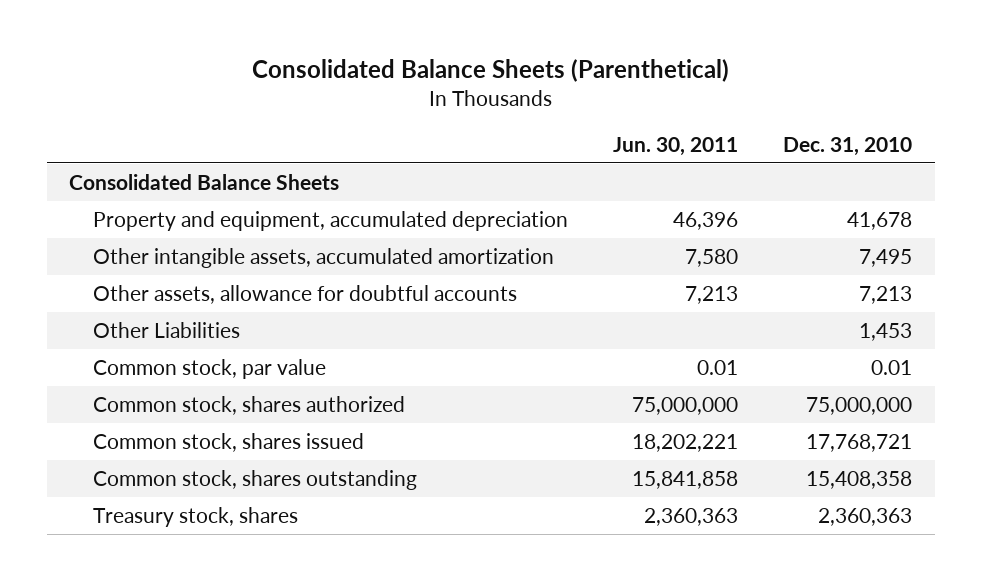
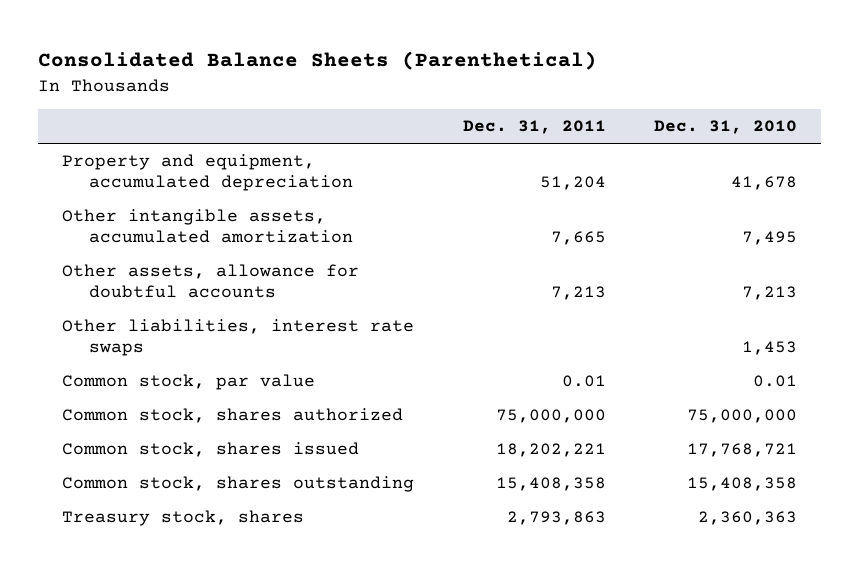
[612,136,738,156] Jun. 30, 2011 -> none
none -> [462,120,606,135] Dec. 31, 2011
[69,173,340,190] Consolidated Balance Sheets -> none
[92,321,240,338] Other Liabilities -> [62,319,415,357] Other liabilities, interest rate swaps

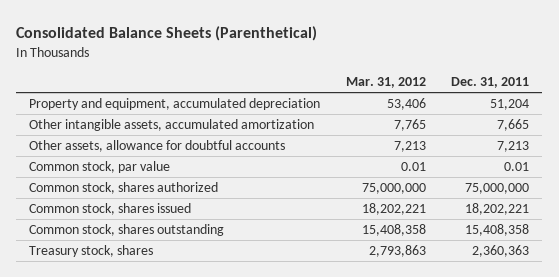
[653,120,797,135] Dec. 31, 2010 -> none
none -> [345,77,426,89] Mar. 31, 2012
[62,319,415,357] Other liabilities, interest rate swaps -> none
[506,511,606,526] 2,793,863 -> [472,245,530,258] 2,360,363

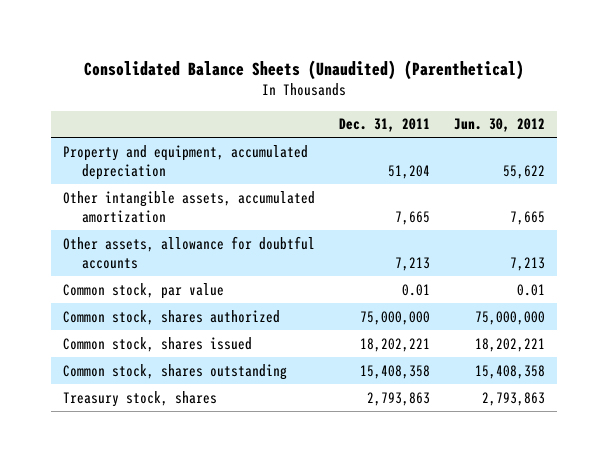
[16,26,318,42] Consolidated Balance Sheets (Parenthetical) -> [84,59,525,80] Consolidated Balance Sheets (Unaudited) (Parenthetical)
[345,77,426,89] Mar. 31, 2012 -> none
none -> [454,118,546,133] Jun. 30, 2012
[472,245,530,258] 2,360,363 -> [367,391,431,406] 2,793,863

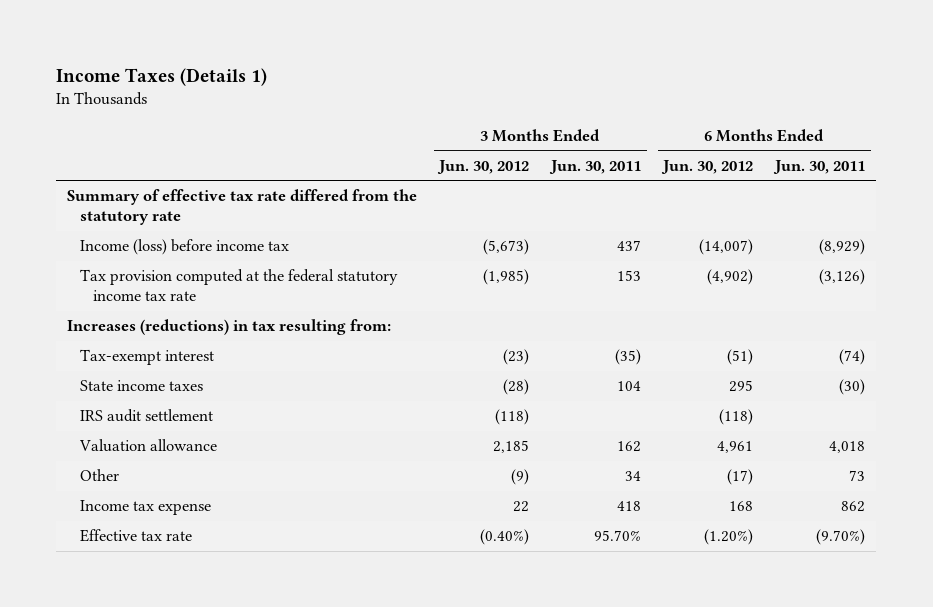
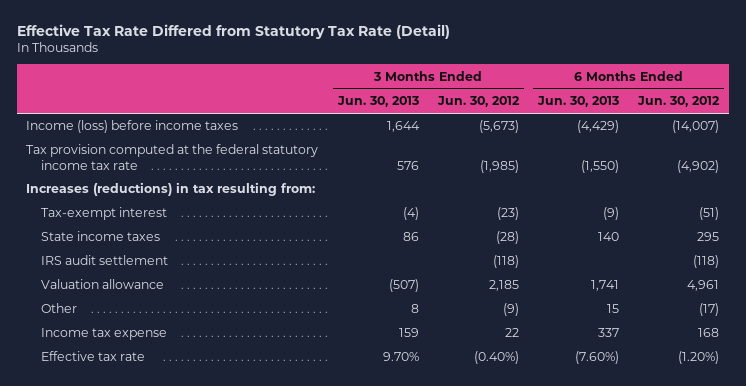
[56,67,268,86] Income Taxes (Details 1) -> [16,23,450,39] Effective Tax Rate Differed from Statutory Tax Rate (Detail)
[549,159,642,174] Jun. 30, 2011 -> none
[773,159,866,174] Jun. 30, 2011 -> none
none -> [336,96,419,108] Jun. 30, 2013
none -> [537,96,620,108] Jun. 30, 2013
[67,189,418,226] Summary of effective tax rate differed from the statutory rate -> none
[79,239,289,256] Income (loss) before income tax -> [26,120,239,134] Income (loss) before income taxes

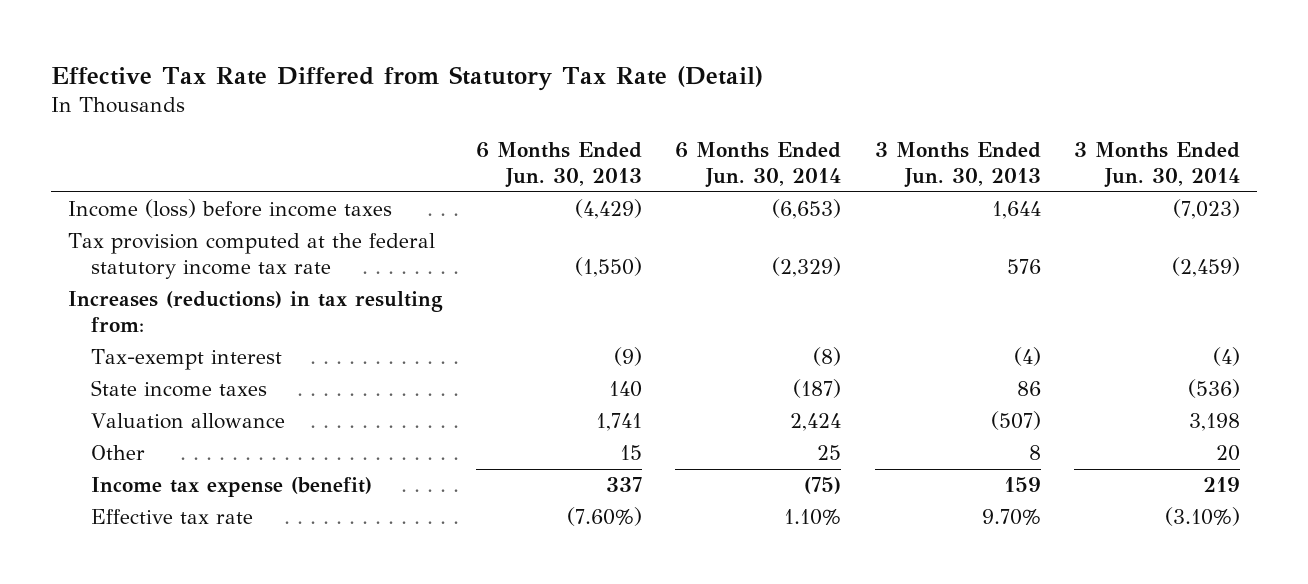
[436,96,520,108] Jun. 30, 2012 -> none
[637,96,721,108] Jun. 30, 2012 -> none
none -> [675,141,842,189] 6 Months Ended Jun. 30, 2014
none -> [1073,141,1240,189] 3 Months Ended Jun. 30, 2014
[40,255,168,266] IRS audit settlement -> none
[40,328,167,341] Income tax expense -> [91,477,373,498] Income tax expense (benefit)

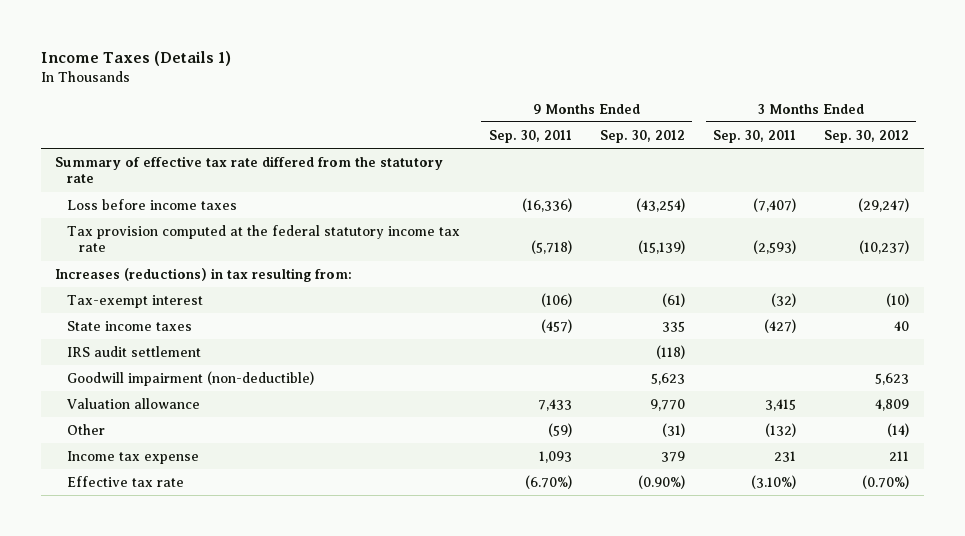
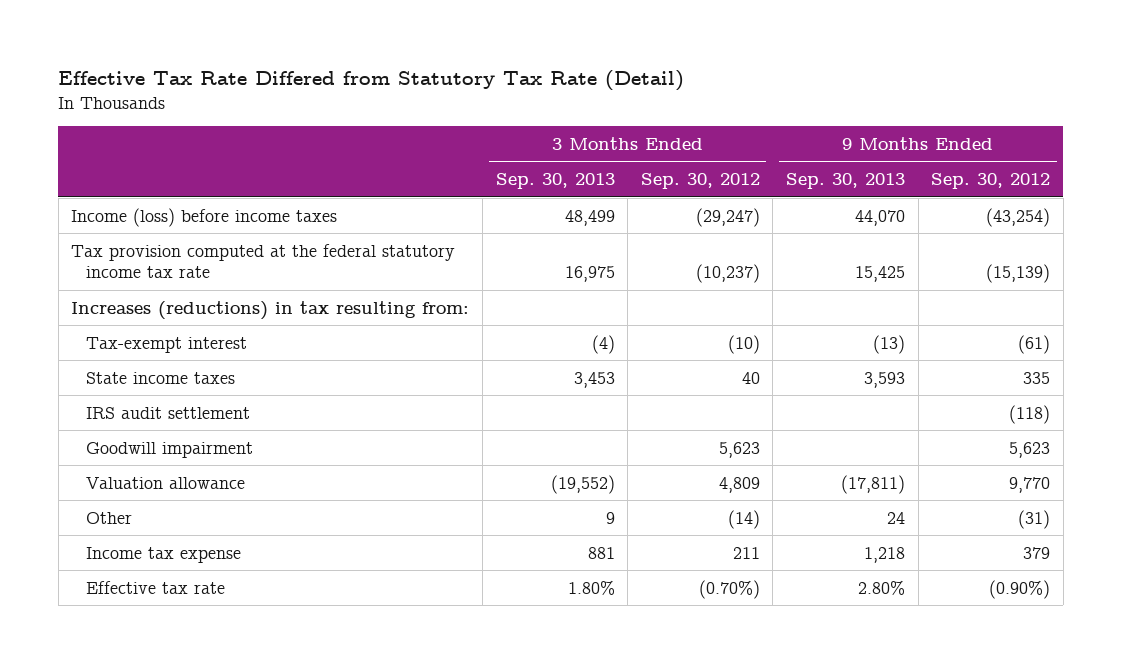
[41,50,232,66] Income Taxes (Details 1) -> [58,70,685,92] Effective Tax Rate Differed from Statutory Tax Rate (Detail)
[488,129,572,143] Sep. 30, 2011 -> none
[713,129,797,143] Sep. 30, 2011 -> none
none -> [495,172,615,189] Sep. 30, 2013
none -> [786,172,906,189] Sep. 30, 2013
[55,155,444,184] Summary of effective tax rate differed from the statutory rate -> none
[67,198,238,210] Loss before income taxes -> [71,207,338,227] Income (loss) before income taxes
[67,370,315,386] Goodwill impairment (non-deductible) -> [86,441,254,458] Goodwill impairment

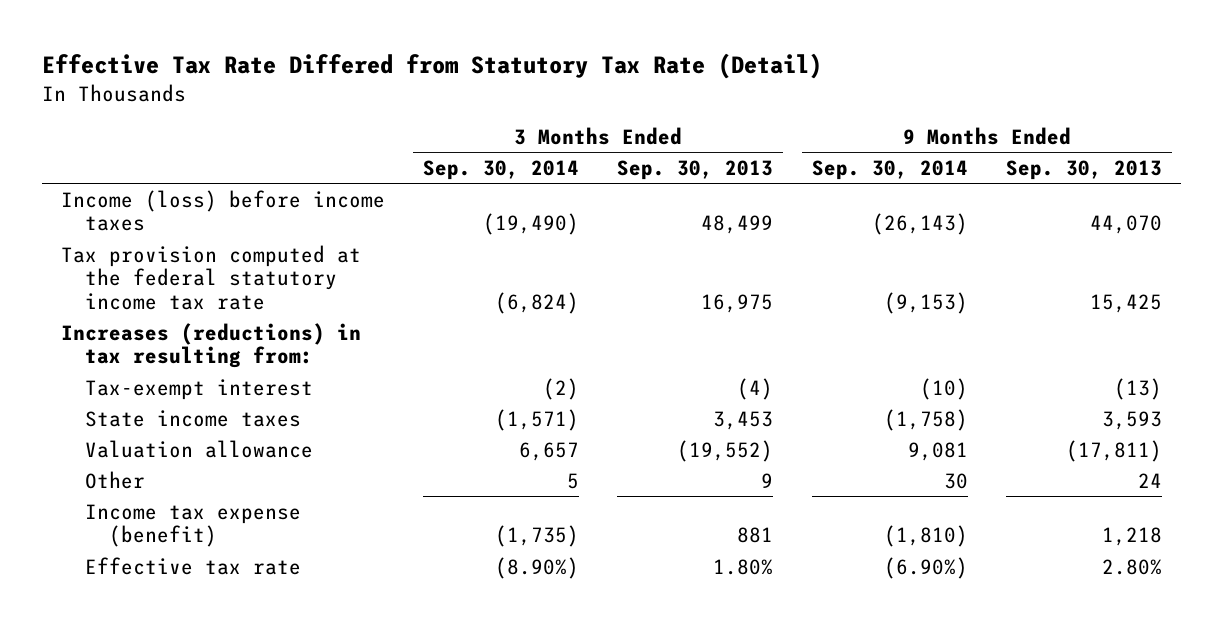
[640,172,760,189] Sep. 30, 2012 -> none
[931,172,1051,189] Sep. 30, 2012 -> none
none -> [423,160,580,181] Sep. 30, 2014
none -> [811,160,968,181] Sep. 30, 2014
[86,406,251,419] IRS audit settlement -> none
[86,441,254,458] Goodwill impairment -> none
[86,546,242,563] Income tax expense -> [85,503,302,548] Income tax expense (benefit)

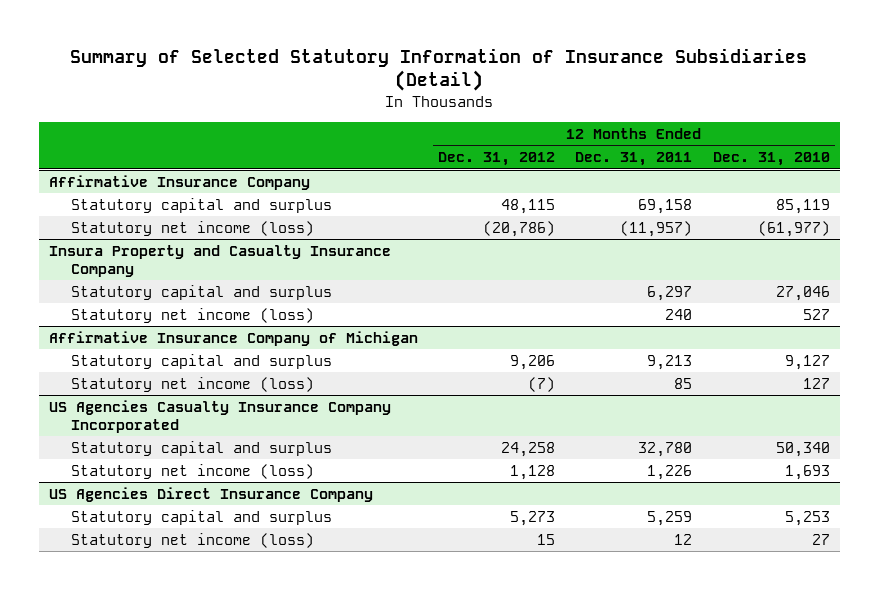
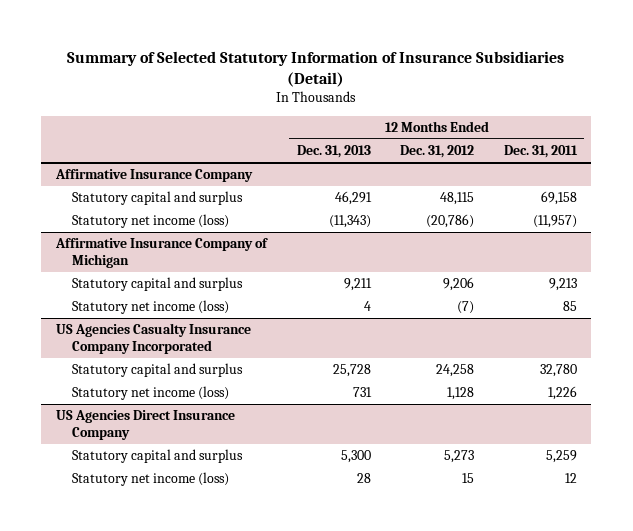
[712,152,830,167] Dec. 31, 2010 -> none
none -> [296,145,371,159] Dec. 31, 2013
[49,245,392,277] Insura Property and Casualty Insurance Company -> none
[70,285,332,301] Statutory capital and surplus -> none
[70,308,314,324] Statutory net income (loss) -> none

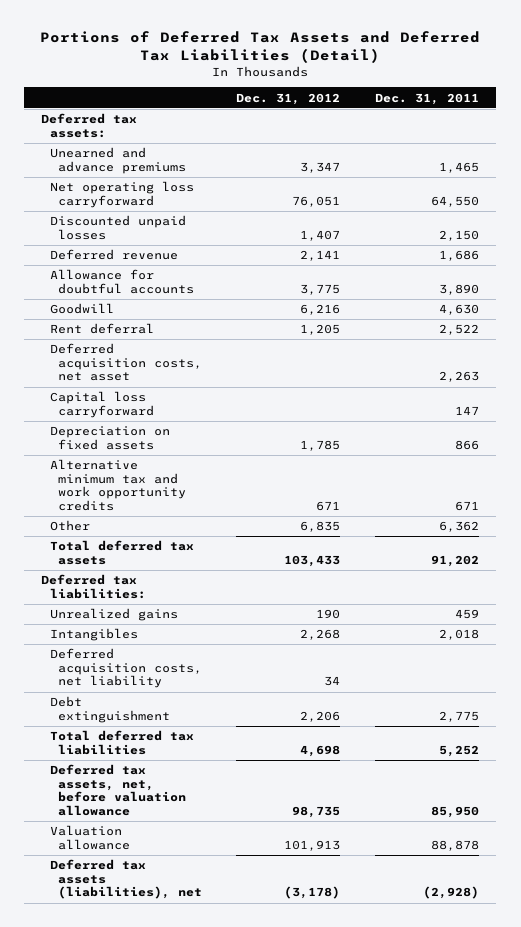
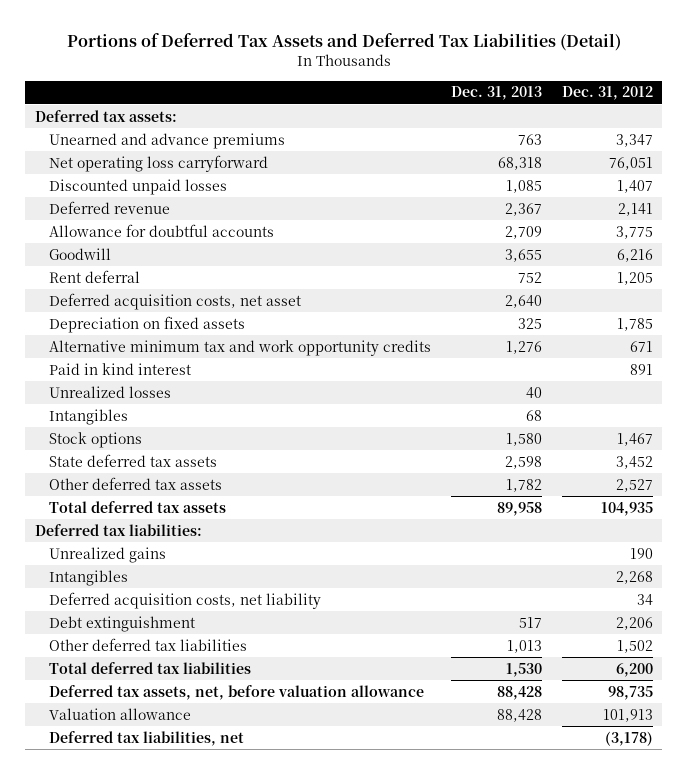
[375,92,480,105] Dec. 31, 2011 -> none
none -> [450,86,542,101] Dec. 31, 2013
[49,391,154,418] Capital loss carryforward -> none
none -> [48,362,191,375] Paid in kind interest
none -> [48,385,171,398] Unrealized losses
none -> [48,408,128,425] Intangibles
none -> [48,431,142,448] Stock options
none -> [48,453,217,467] State deferred tax assets
[49,520,90,532] Other -> [48,476,222,490] Other deferred tax assets
[300,521,341,533] 6,835 -> [615,478,653,492] 2,527
[284,554,341,567] 103,433 -> [600,501,653,516] 104,935
none -> [48,637,247,651] Other deferred tax liabilities
[300,744,341,757] 4,698 -> [615,662,653,677] 6,200
[49,859,202,900] Deferred tax assets (liabilities), net -> [48,730,244,746] Deferred tax liabilities, net

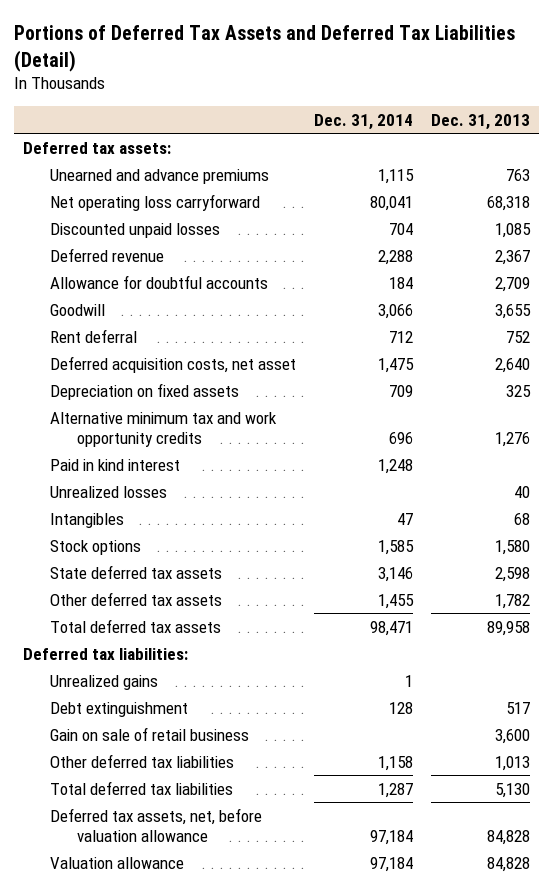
[561,86,653,101] Dec. 31, 2012 -> none
none -> [314,113,414,130] Dec. 31, 2014
[48,569,128,586] Intangibles -> none
[48,591,321,609] Deferred acquisition costs, net liability -> none
none -> [50,726,250,741] Gain on sale of retail business
[48,730,244,746] Deferred tax liabilities, net -> none
[505,662,542,677] 1,530 -> [495,782,531,798] 5,130
[496,685,542,700] 88,428 -> [487,829,531,845] 84,828
[496,708,542,722] 88,428 -> [487,856,531,872] 84,828

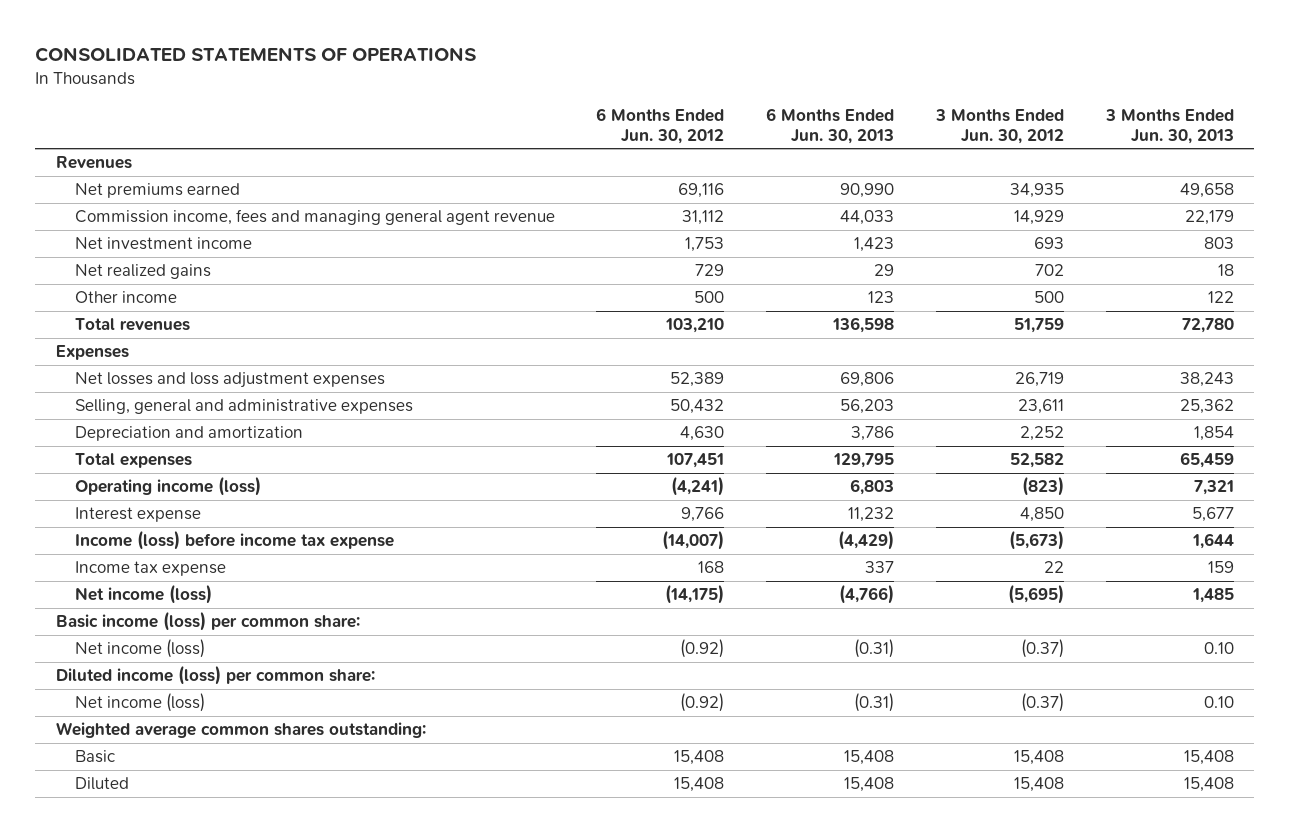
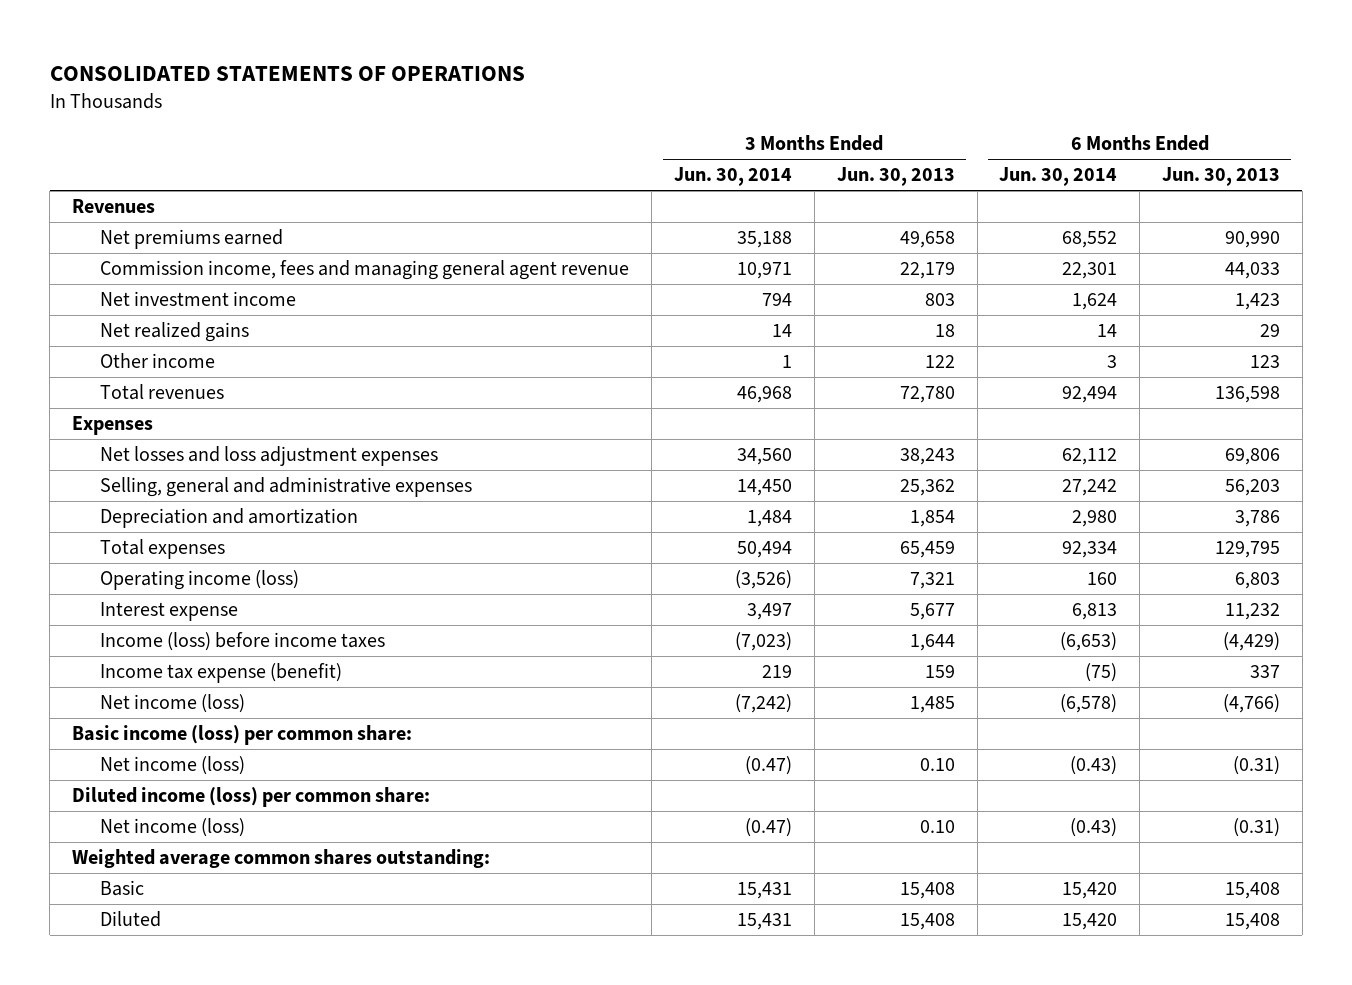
[596,107,725,144] 6 Months Ended Jun. 30, 2012 -> none
[934,108,1064,144] 3 Months Ended Jun. 30, 2012 -> none
none -> [674,167,793,187] Jun. 30, 2014
none -> [999,167,1118,187] Jun. 30, 2014
[74,530,394,551] Income (loss) before income tax expense -> [100,632,386,652] Income (loss) before income taxes
[74,561,226,577] Income tax expense -> [100,663,343,684] Income tax expense (benefit)

